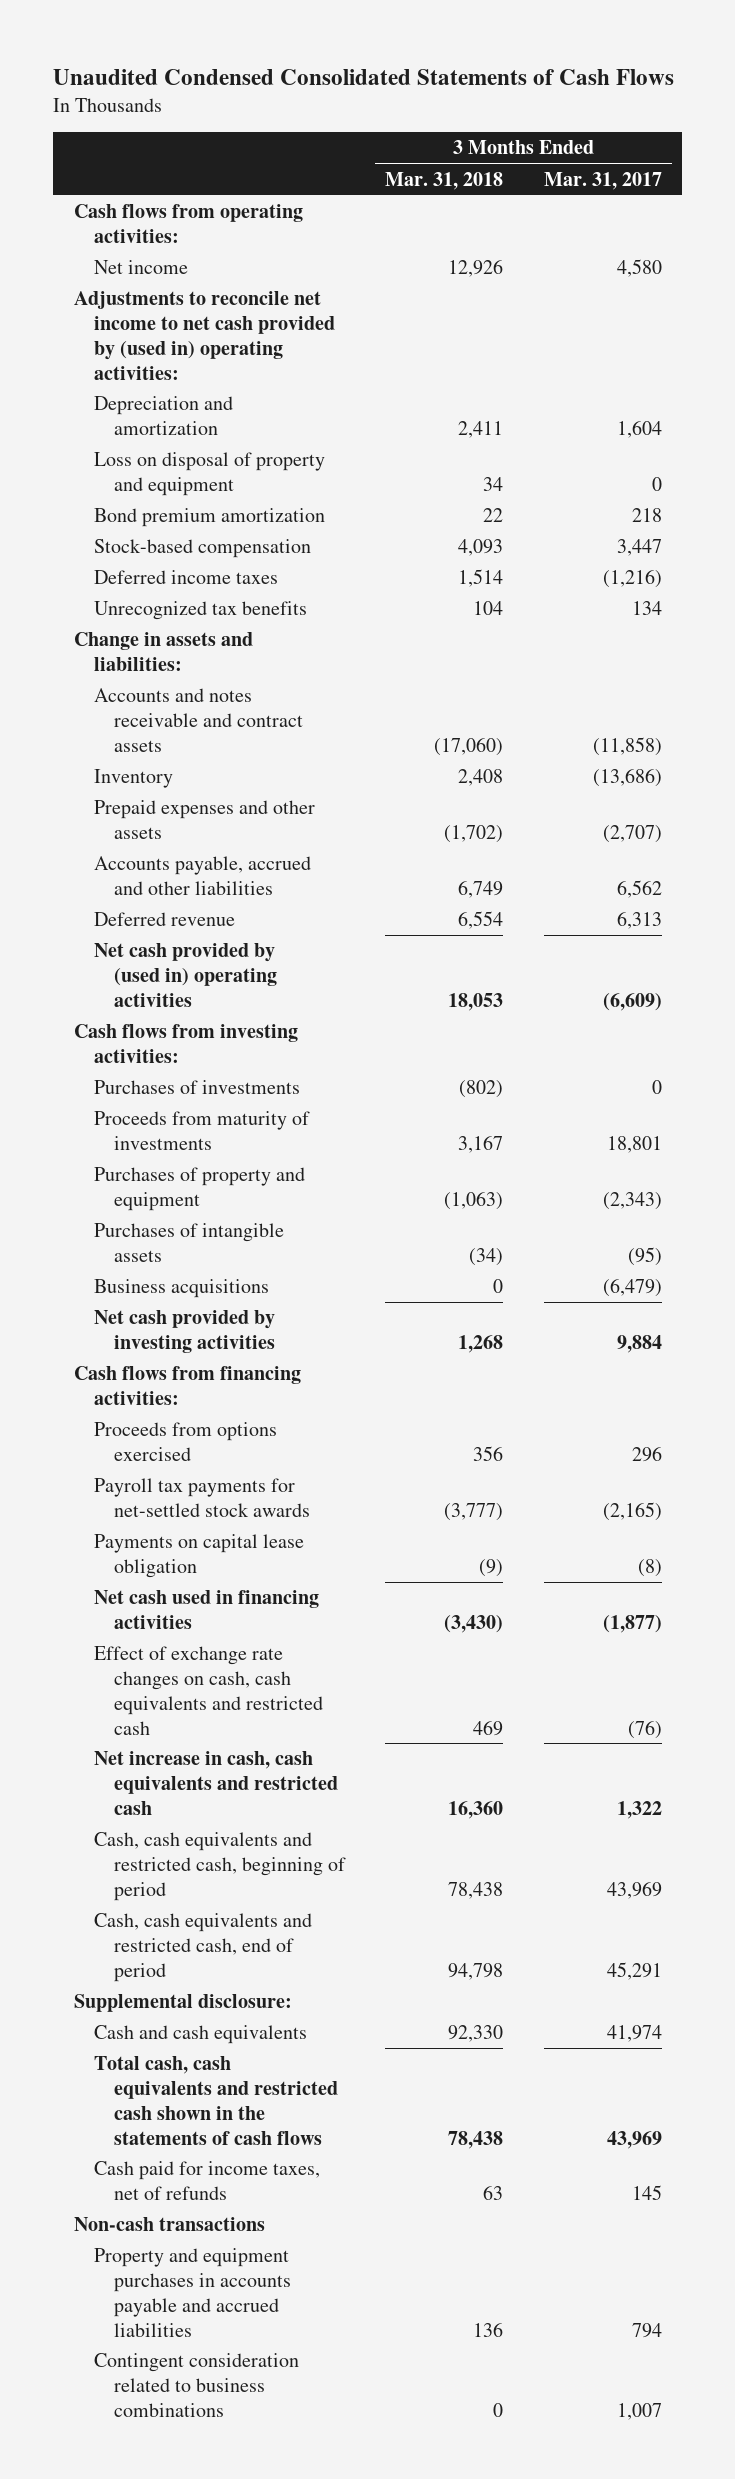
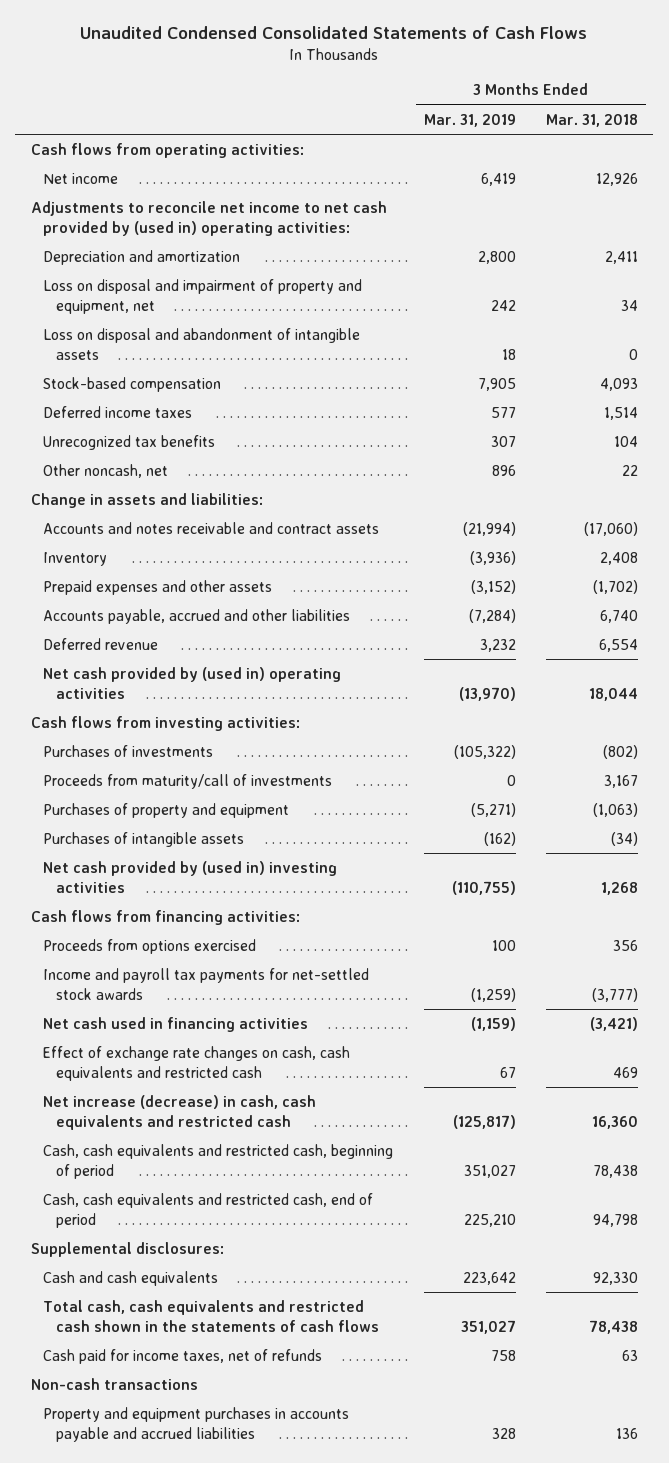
[543,171,662,190] Mar. 31, 2017 -> none
none -> [423,113,516,127] Mar. 31, 2019
[93,508,325,528] Bond premium amortization -> none
[93,452,325,497] Loss on disposal of property and equipment -> [43,278,363,314] Loss on disposal and impairment of property and equipment, net
none -> [43,327,361,360] Loss on disposal and abandonment of intangible assets
none -> [43,463,169,478] Other noncash, net
[458,880,504,899] 6,749 -> [600,609,639,623] 6,740
[448,992,504,1011] 18,053 -> [589,687,639,701] 18,044
[93,1111,310,1151] Proceeds from maturity of investments -> [43,773,333,789] Proceeds from maturity/call of investments
[93,1279,269,1299] Business acquisitions -> none
[93,1310,275,1354] Net cash provided by investing activities -> [43,860,338,893] Net cash provided by (used in) investing activities
[93,1534,304,1579] Payments on capital lease obligation -> none
[93,1478,310,1518] Payroll tax payments for net-settled stock awards -> [43,967,370,1000] Income and payroll tax payments for net-settled stock awards
[444,1615,504,1634] (3,430) -> [590,1016,639,1031] (3,421)
[93,1751,338,1815] Net increase in cash, cash equivalents and restricted cash -> [43,1094,317,1130] Net increase (decrease) in cash, cash equivalents and restricted cash
[73,1994,292,2013] Supplemental disclosure: -> [30,1241,224,1257] Supplemental disclosures:
[93,2353,299,2417] Contingent consideration related to business combinations -> none

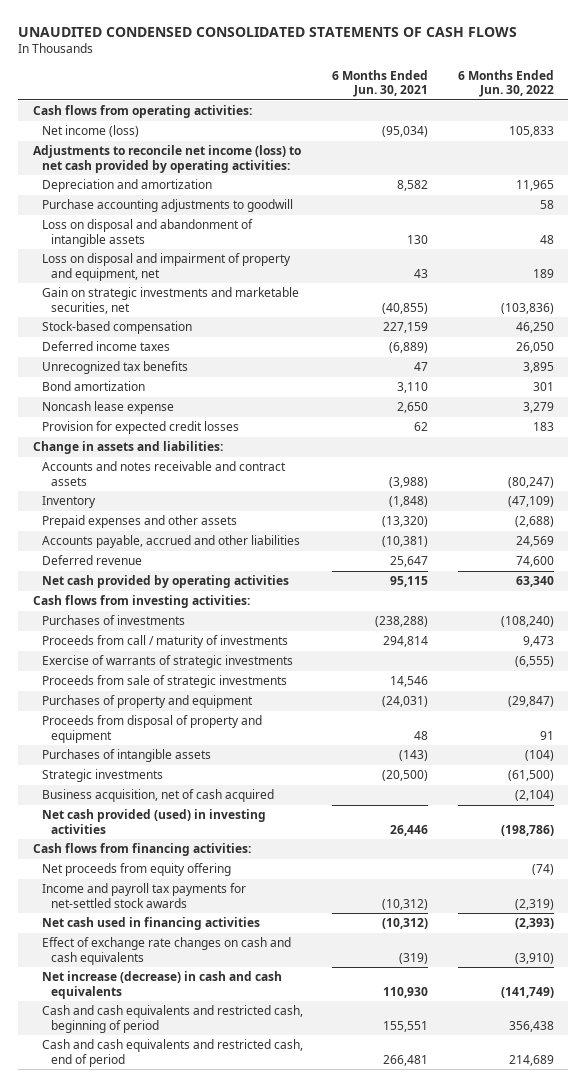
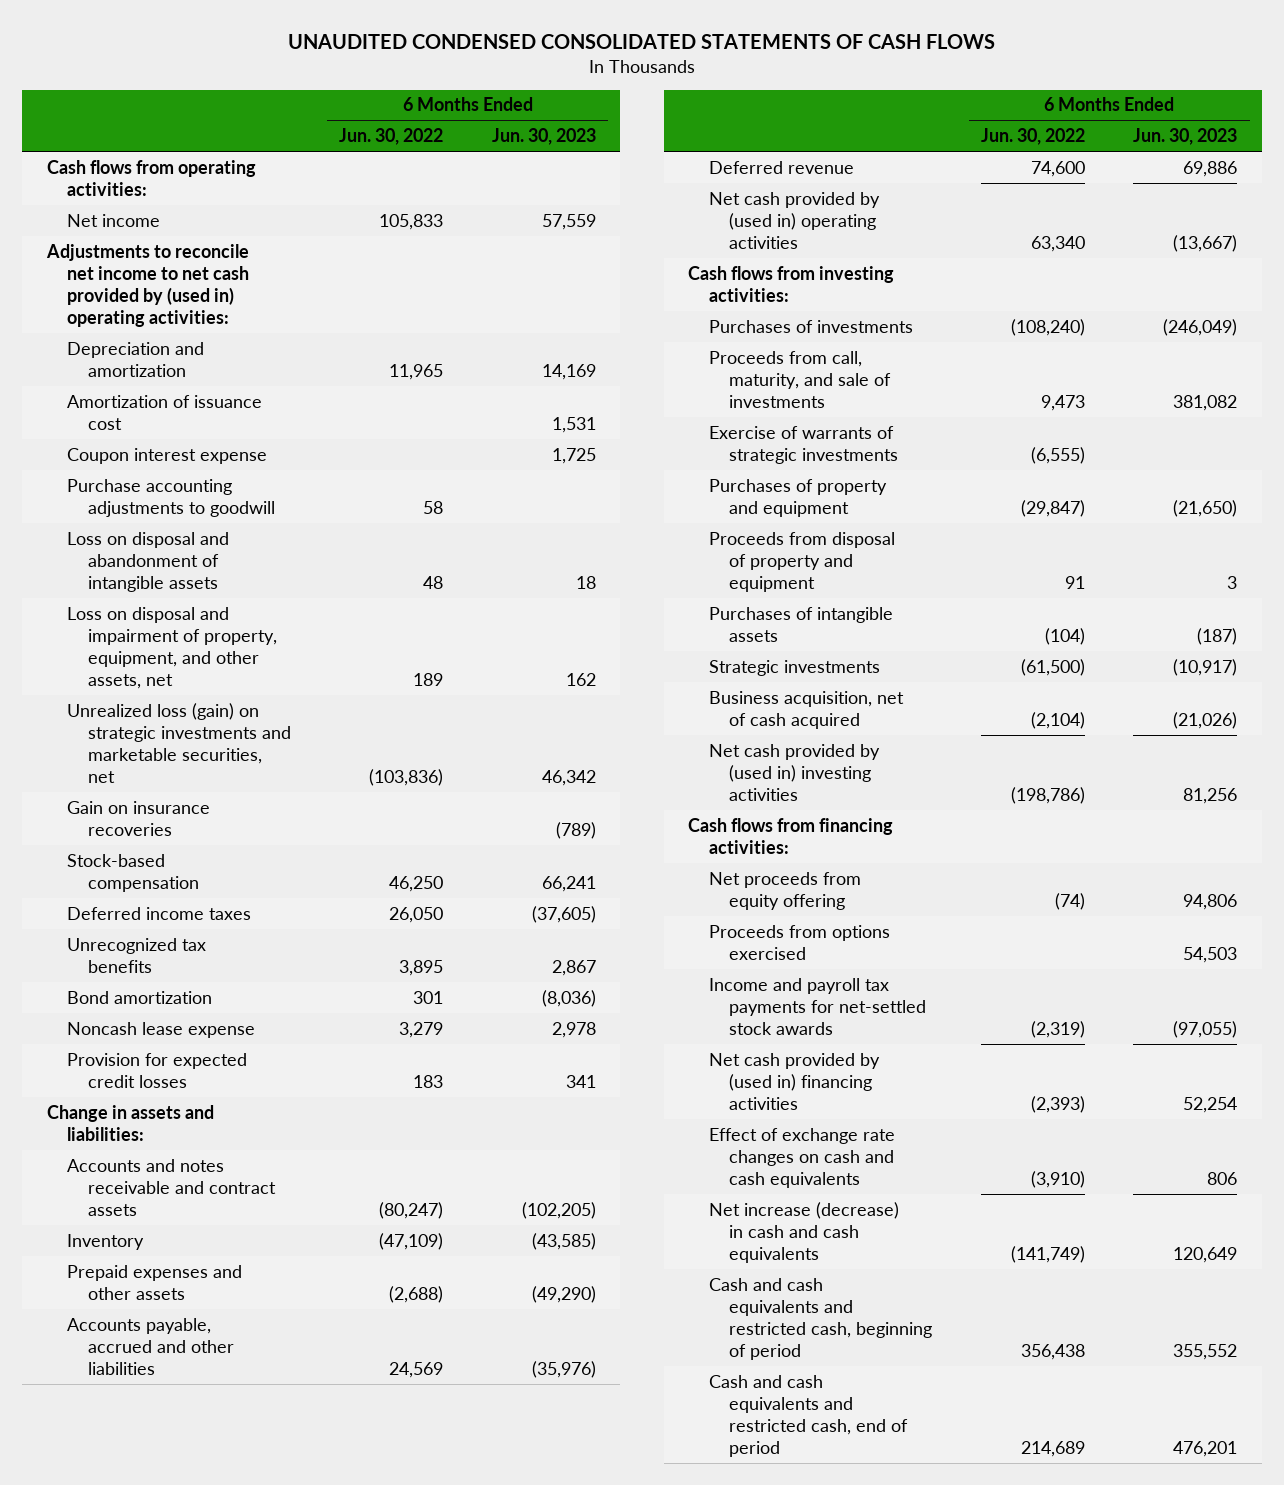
[332,69,429,98] 6 Months Ended Jun. 30, 2021 -> none
none -> [492,128,597,146] Jun. 30, 2023
[41,125,139,138] Net income (loss) -> [67,213,161,227] Net income
[32,145,301,173] Adjustments to reconcile net income (loss) to net cash provided by operating activities: -> [45,243,250,327] Adjustments to reconcile net income to net cash provided by (used in) operating activities:
none -> [67,394,263,430] Amortization of issuance cost
none -> [67,447,268,464] Coupon interest expense
[41,253,291,281] Loss on disposal and impairment of property and equipment, net -> [67,606,277,689] Loss on disposal and impairment of property, equipment, and other assets, net
[41,287,299,314] Gain on strategic investments and marketable securities, net -> [67,702,291,783] Unrealized loss (gain) on strategic investments and marketable securities, net
none -> [67,800,211,836] Gain on insurance recoveries
[41,575,289,589] Net cash provided by operating activities -> [708,191,880,249] Net cash provided by (used in) operating activities
[41,635,288,649] Proceeds from call / maturity of investments -> [708,350,892,408] Proceeds from call, maturity, and sale of investments
[41,675,287,689] Proceeds from sale of strategic investments -> none
[41,809,266,834] Net cash provided (used) in investing activities -> [708,743,880,801] Net cash provided by (used in) investing activities
none -> [708,924,890,960] Proceeds from options exercised
[41,917,260,931] Net cash used in financing activities -> [708,1052,880,1110] Net cash provided by (used in) financing activities

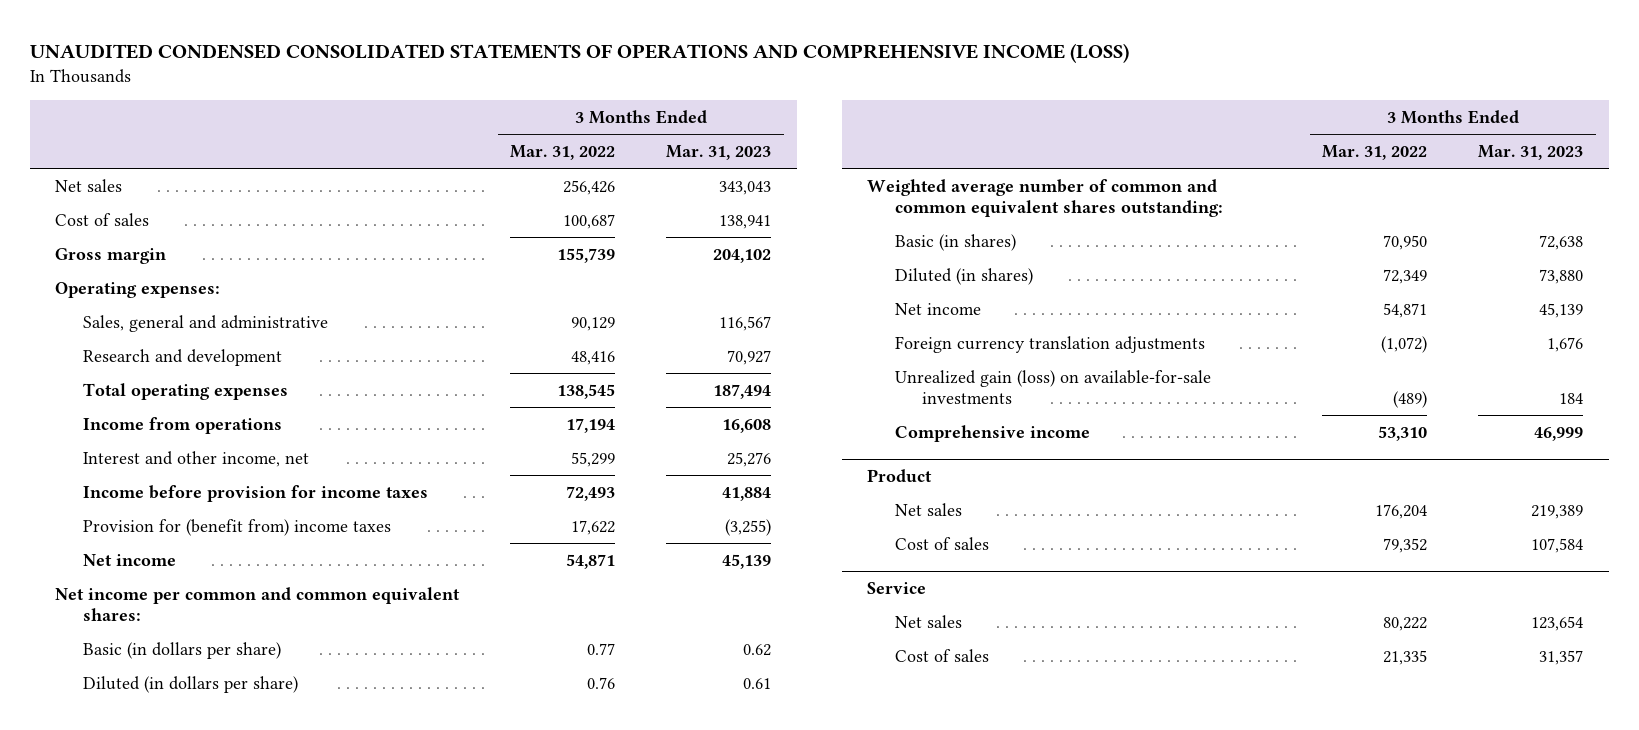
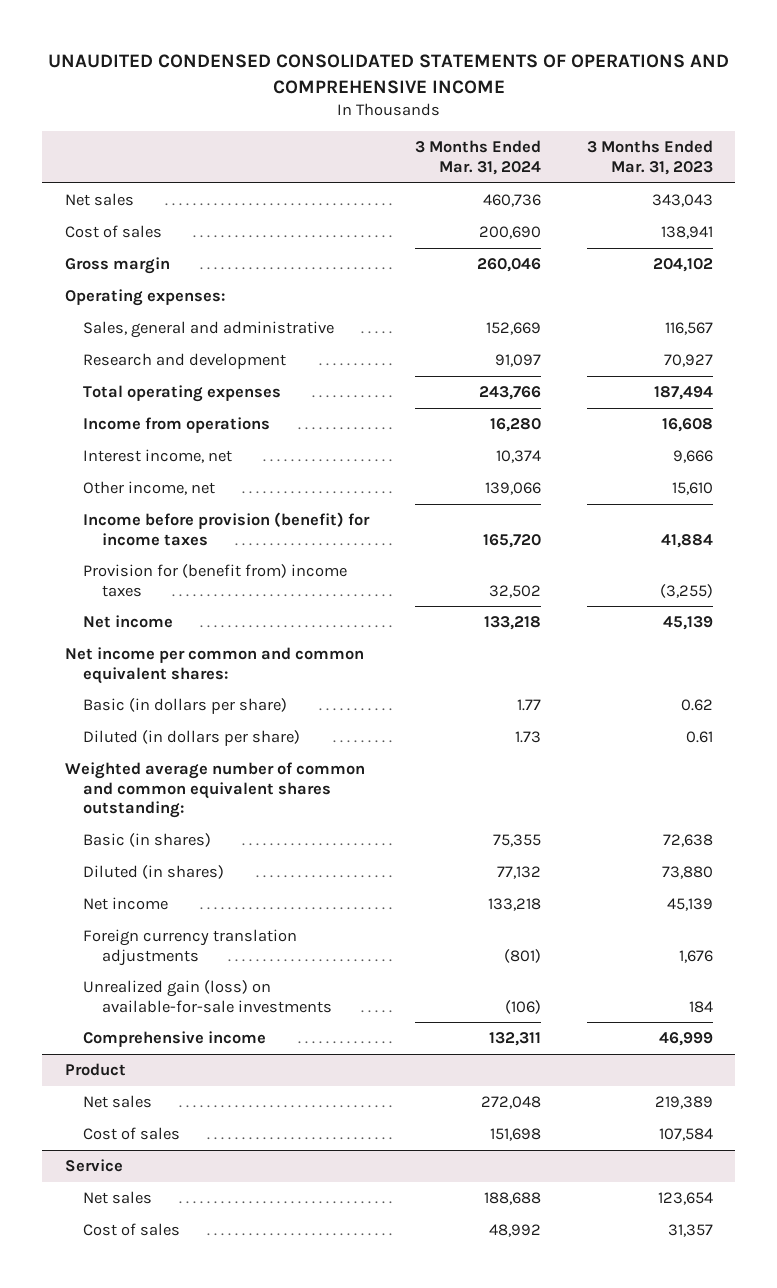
[30,42,1130,63] UNAUDITED CONDENSED CONSOLIDATED STATEMENTS OF OPERATIONS AND COMPREHENSIVE INCOME (LOSS) -> [47,54,729,94] UNAUDITED CONDENSED CONSOLIDATED STATEMENTS OF OPERATIONS AND COMPREHENSIVE INCOME
[510,144,616,160] Mar. 31, 2022 -> none
none -> [414,140,541,175] 3 Months Ended Mar. 31, 2024
[83,450,310,467] Interest and other income, net -> [83,448,233,463] Interest income, net
[727,451,772,467] 25,276 -> [672,449,713,463] 9,666
none -> [83,480,216,495] Other income, net
[83,484,429,502] Income before provision for income taxes -> [83,511,371,546] Income before provision (benefit) for income taxes

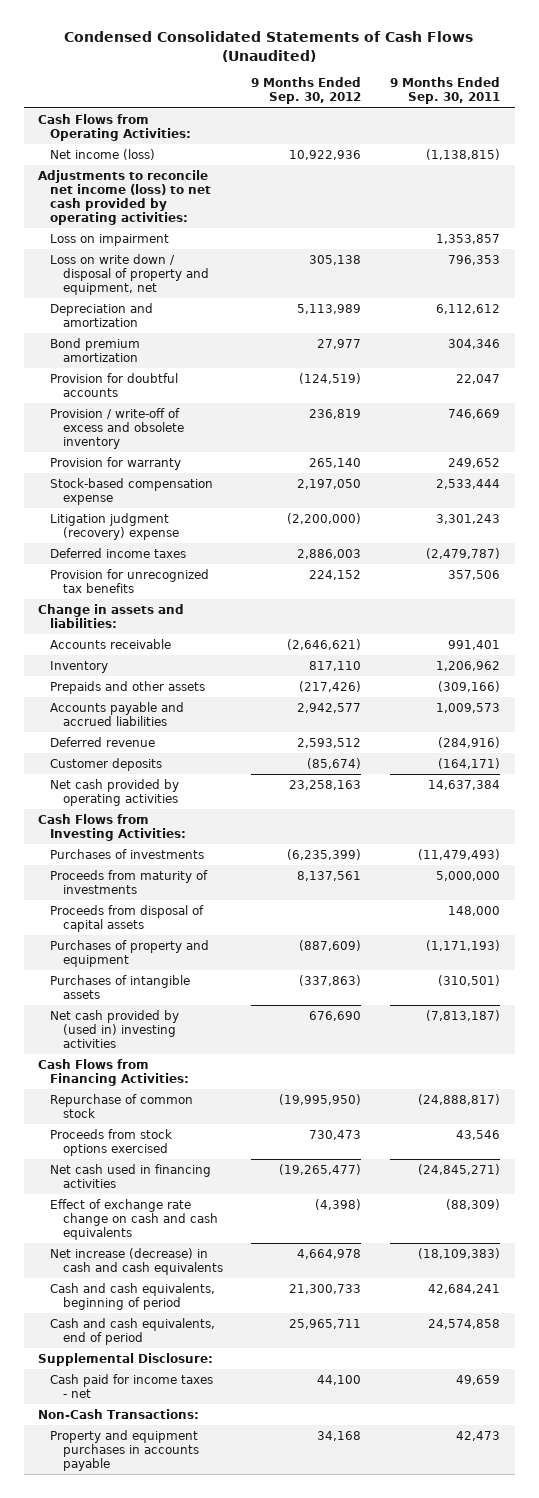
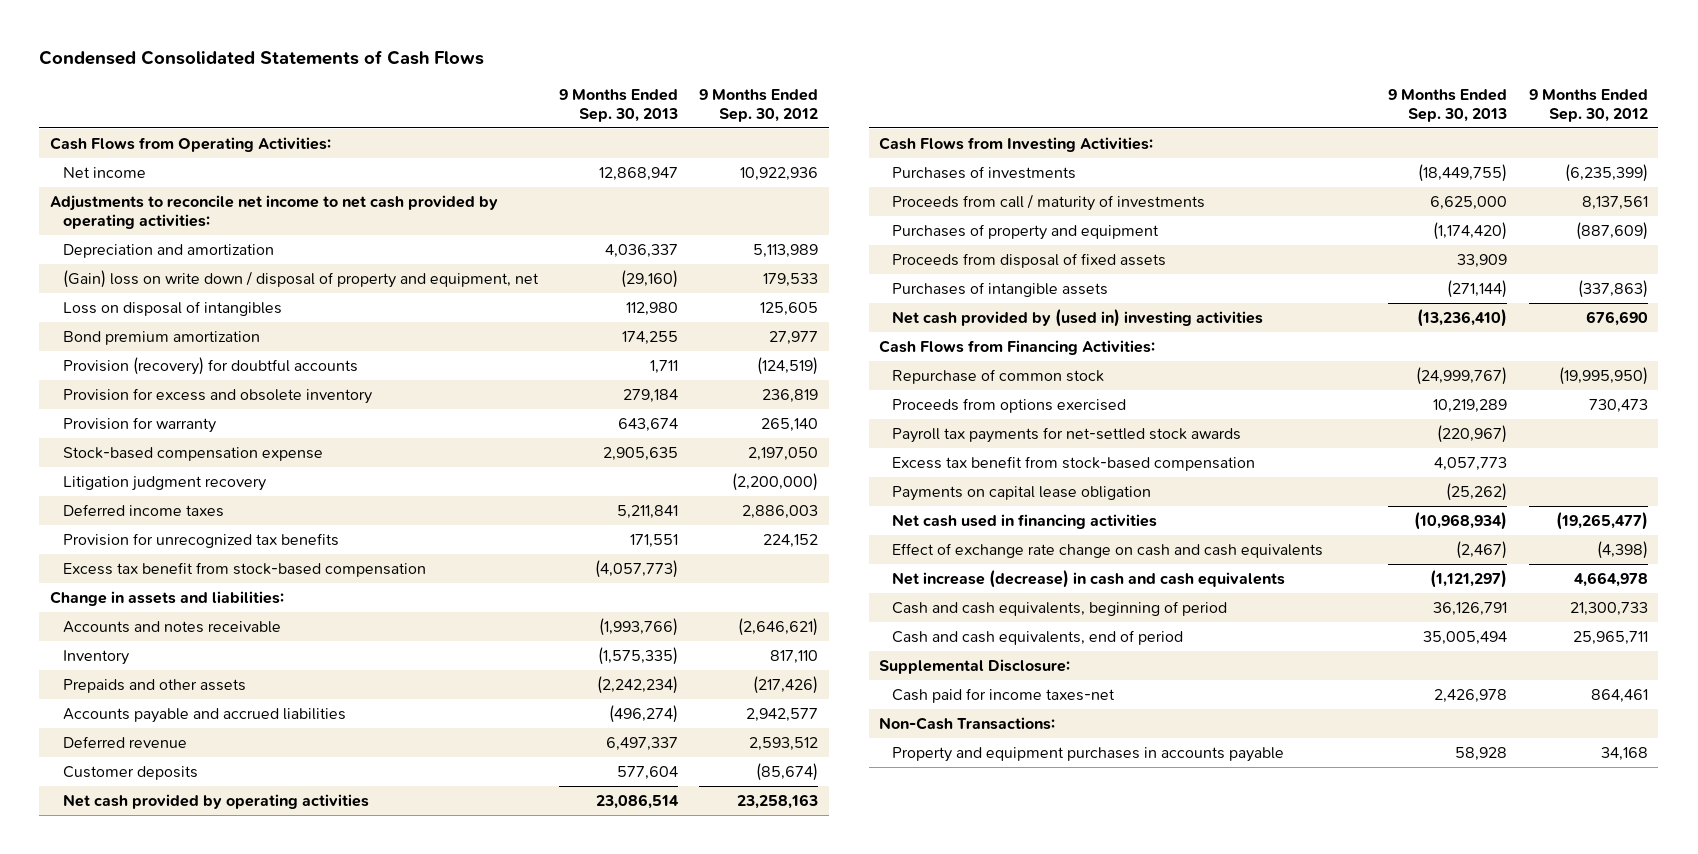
[64,31,474,62] Condensed Consolidated Statements of Cash Flows (Unaudited) -> [39,49,485,65] Condensed Consolidated Statements of Cash Flows
[390,77,501,105] 9 Months Ended Sep. 30, 2011 -> none
none -> [559,88,679,122] 9 Months Ended Sep. 30, 2013
[50,233,170,246] Loss on impairment -> none
[50,253,209,295] Loss on write down / disposal of property and equipment, net -> none
[50,148,156,160] Net income (loss) -> [62,166,146,178] Net income
[38,169,212,226] Adjustments to reconcile net income (loss) to net cash provided by operating activities: -> [49,194,498,229] Adjustments to reconcile net income to net cash provided by operating activities:
none -> [62,269,539,288] (Gain) loss on write down / disposal of property and equipment, net
none -> [62,300,282,316] Loss on disposal of intangibles
[50,372,179,397] Provision for doubtful accounts -> [62,356,358,375] Provision (recovery) for doubtful accounts
[50,407,184,449] Provision / write-off of excess and obsolete inventory -> [62,387,372,404] Provision for excess and obsolete inventory
[50,512,179,540] Litigation judgment (recovery) expense -> [62,475,266,491] Litigation judgment recovery
none -> [62,561,426,577] Excess tax benefit from stock-based compensation
[50,638,172,649] Accounts receivable -> [62,620,281,633] Accounts and notes receivable
[50,904,205,932] Proceeds from disposal of capital assets -> none
[50,869,209,894] Proceeds from maturity of investments -> [892,193,1206,211] Proceeds from call / maturity of investments
none -> [892,252,1167,268] Proceeds from disposal of fixed assets
[50,1128,173,1156] Proceeds from stock options exercised -> [892,397,1127,413] Proceeds from options exercised
none -> [892,426,1242,443] Payroll tax payments for net-settled stock awards
none -> [892,455,1256,471] Excess tax benefit from stock-based compensation
none -> [892,485,1152,501] Payments on capital lease obligation
[50,1373,214,1398] Cash paid for income taxes - net -> [892,687,1116,703] Cash paid for income taxes-net
[317,1374,362,1385] 44,100 -> [1590,688,1648,703] 864,461

